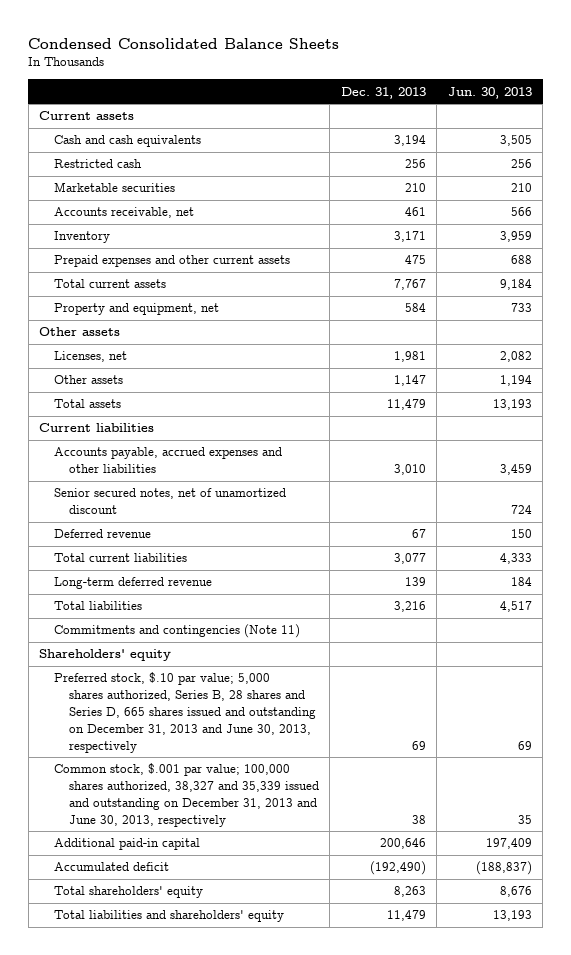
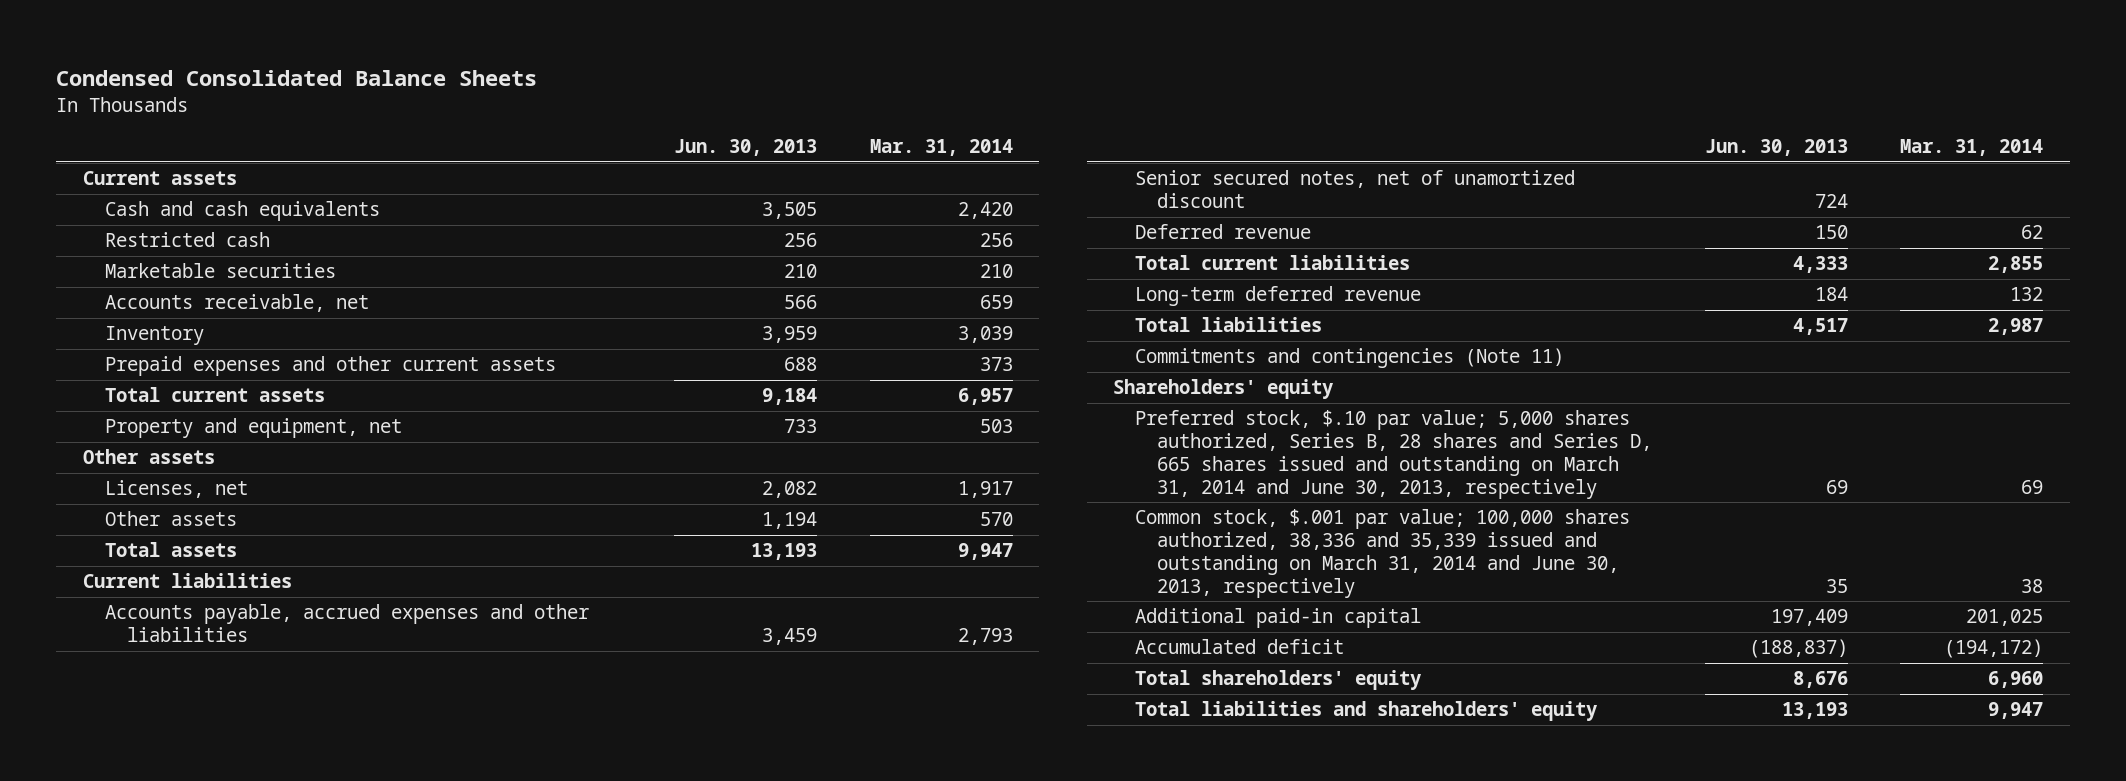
[340,86,426,99] Dec. 31, 2013 -> none
none -> [869,139,1013,157] Mar. 31, 2014
[53,672,316,753] Preferred stock, $.10 par value; 5,000 shares authorized, Series B, 28 shares and Series D, 665 shares issued and outstanding on December 31, 2013 and June 30, 2013, respectively -> [1135,410,1653,499] Preferred stock, $.10 par value; 5,000 shares authorized, Series B, 28 shares and Series D, 665 shares issued and outstanding on March 31, 2014 and June 30, 2013, respectively
[53,763,319,827] Common stock, $.001 par value; 100,000 shares authorized, 38,327 and 35,339 issued and outstanding on December 31, 2013 and June 30, 2013, respectively -> [1135,509,1631,598] Common stock, $.001 par value; 100,000 shares authorized, 38,336 and 35,339 issued and outstanding on March 31, 2014 and June 30, 2013, respectively

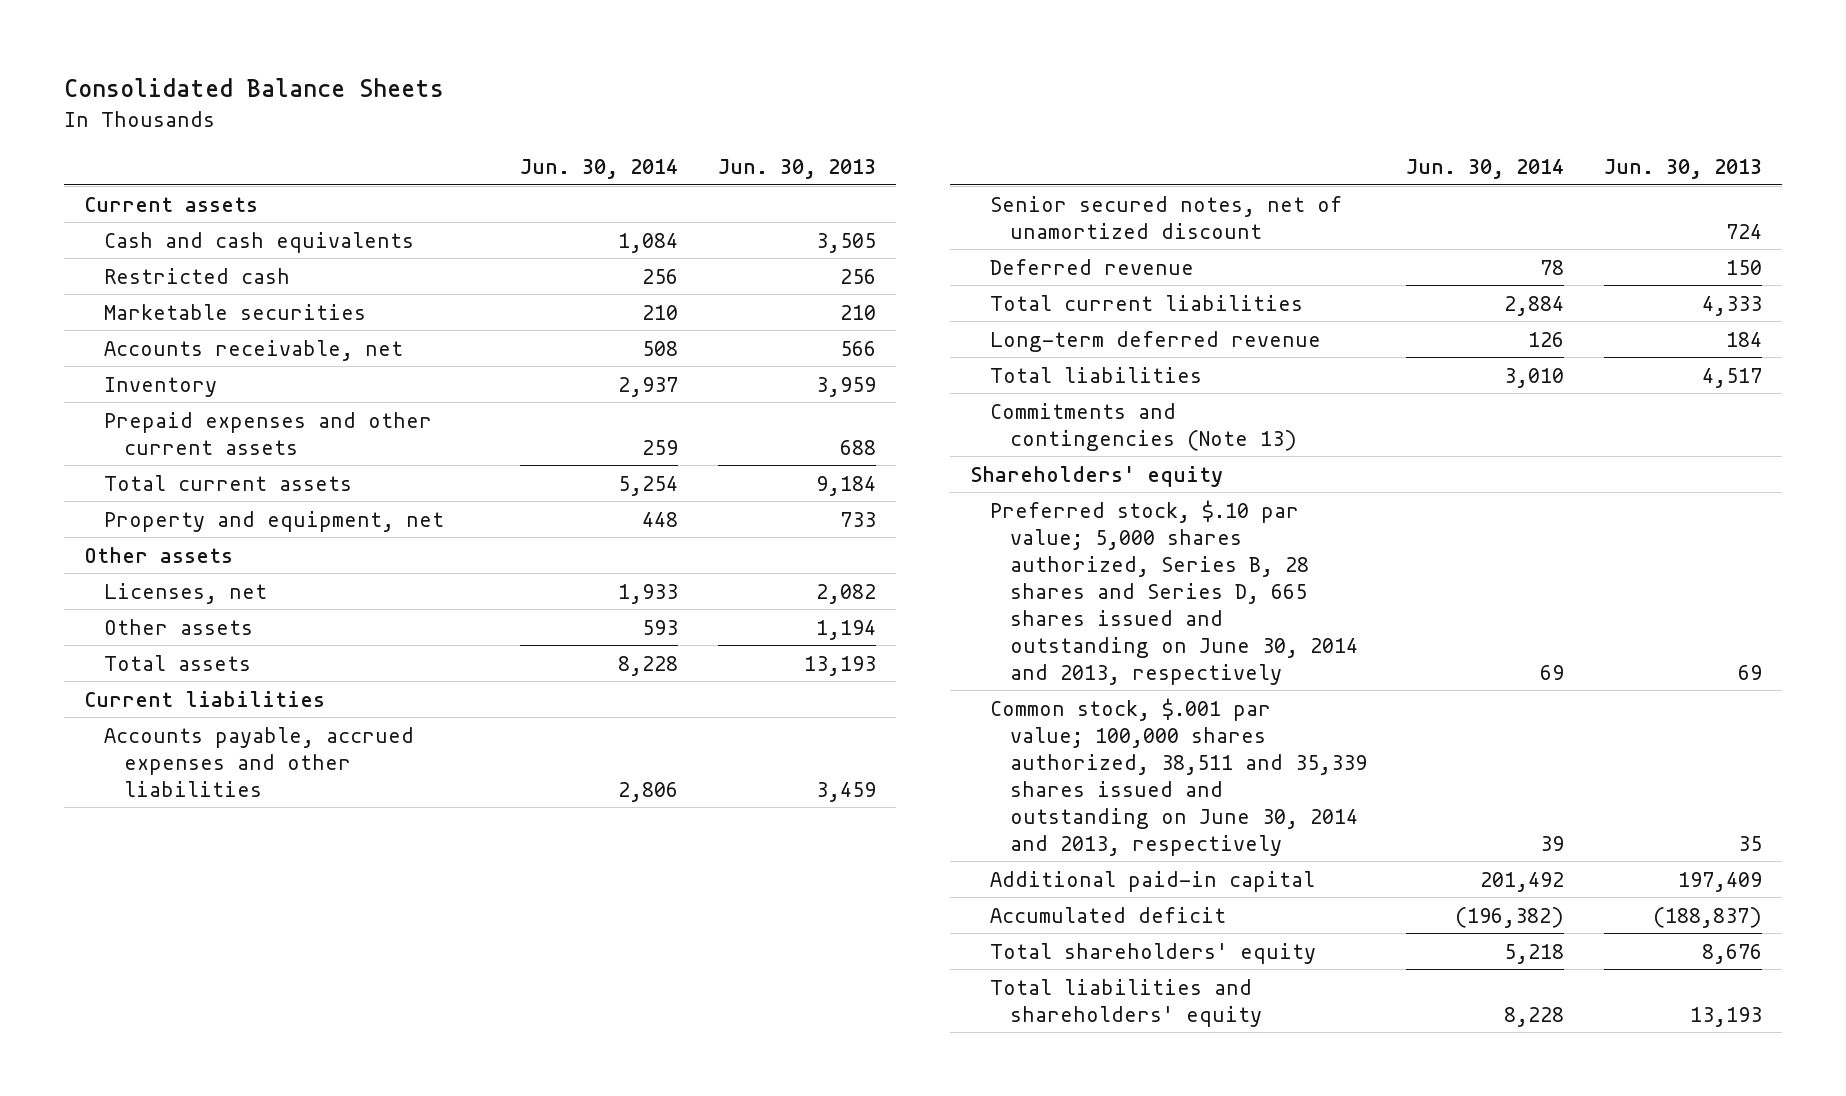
[56,69,538,86] Condensed Consolidated Balance Sheets -> [63,78,444,98] Consolidated Balance Sheets
[869,139,1013,157] Mar. 31, 2014 -> none
none -> [520,158,679,179] Jun. 30, 2014
[1135,348,1565,369] Commitments and contingencies (Note 11) -> [989,402,1297,451] Commitments and contingencies (Note 13)
[1135,410,1653,499] Preferred stock, $.10 par value; 5,000 shares authorized, Series B, 28 shares and Series D, 665 shares issued and outstanding on March 31, 2014 and June 30, 2013, respectively -> [989,499,1358,685] Preferred stock, $.10 par value; 5,000 shares authorized, Series B, 28 shares and Series D, 665 shares issued and outstanding on June 30, 2014 and 2013, respectively
[1135,509,1631,598] Common stock, $.001 par value; 100,000 shares authorized, 38,336 and 35,339 issued and outstanding on March 31, 2014 and June 30, 2013, respectively -> [989,697,1367,856] Common stock, $.001 par value; 100,000 shares authorized, 38,511 and 35,339 shares issued and outstanding on June 30, 2014 and 2013, respectively

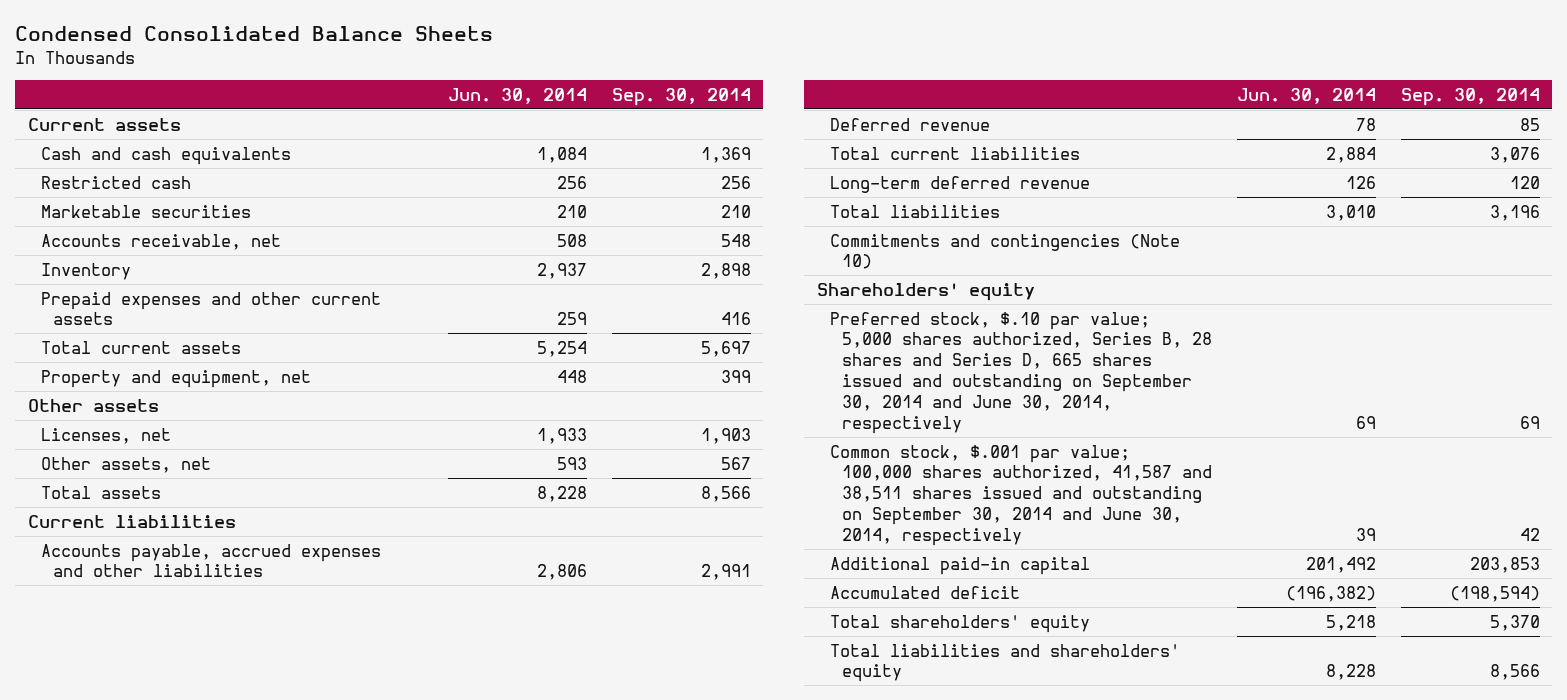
[63,78,444,98] Consolidated Balance Sheets -> [15,26,494,42] Condensed Consolidated Balance Sheets
[717,158,876,179] Jun. 30, 2013 -> none
none -> [611,87,751,106] Sep. 30, 2014
[103,618,253,635] Other assets -> [40,456,211,473] Other assets, net
[989,195,1342,239] Senior secured notes, net of unamortized discount -> none
[989,402,1297,451] Commitments and contingencies (Note 13) -> [829,233,1180,270] Commitments and contingencies (Note 10)
[989,499,1358,685] Preferred stock, $.10 par value; 5,000 shares authorized, Series B, 28 shares and Series D, 665 shares issued and outstanding on June 30, 2014 and 2013, respectively -> [829,311,1213,434] Preferred stock, $.10 par value; 5,000 shares authorized, Series B, 28 shares and Series D, 665 shares issued and outstanding on September 30, 2014 and June 30, 2014, respectively
[989,697,1367,856] Common stock, $.001 par value; 100,000 shares authorized, 38,511 and 35,339 shares issued and outstanding on June 30, 2014 and 2013, respectively -> [829,444,1213,546] Common stock, $.001 par value; 100,000 shares authorized, 41,587 and 38,511 shares issued and outstanding on September 30, 2014 and June 30, 2014, respectively

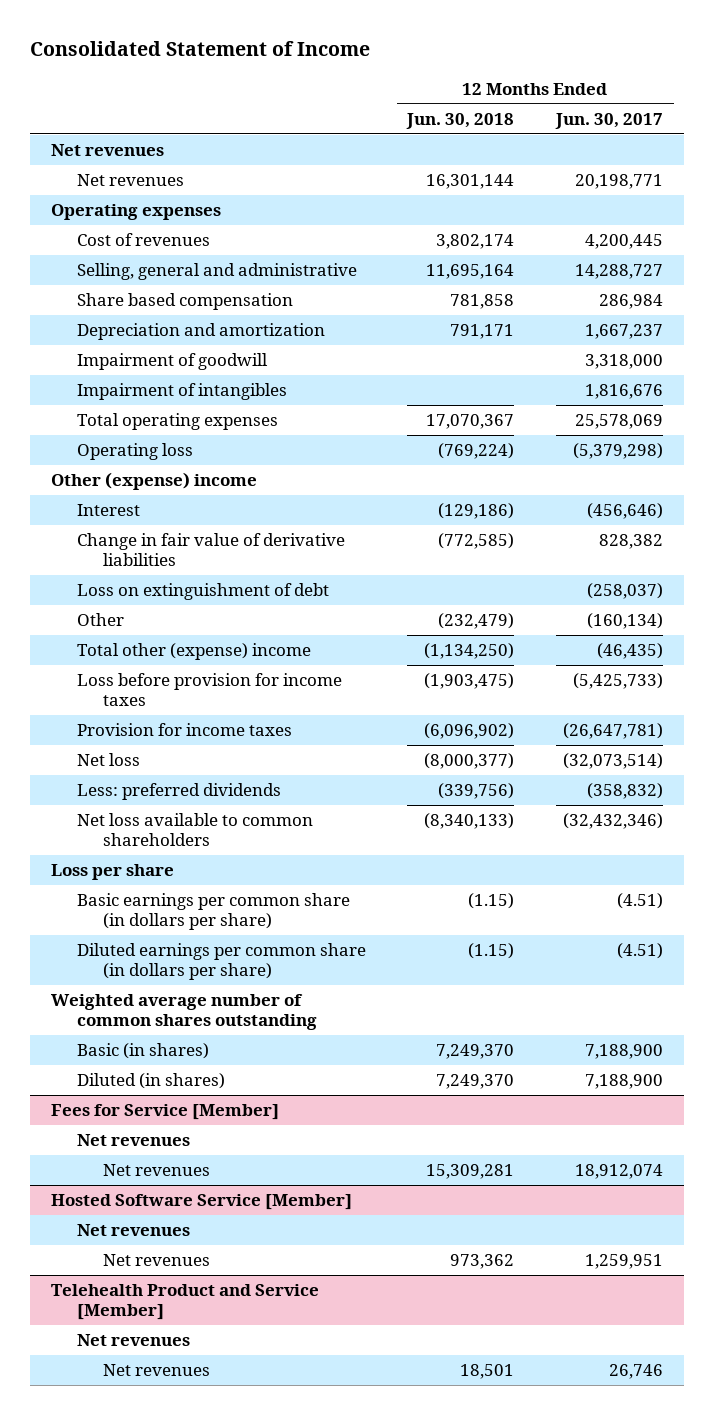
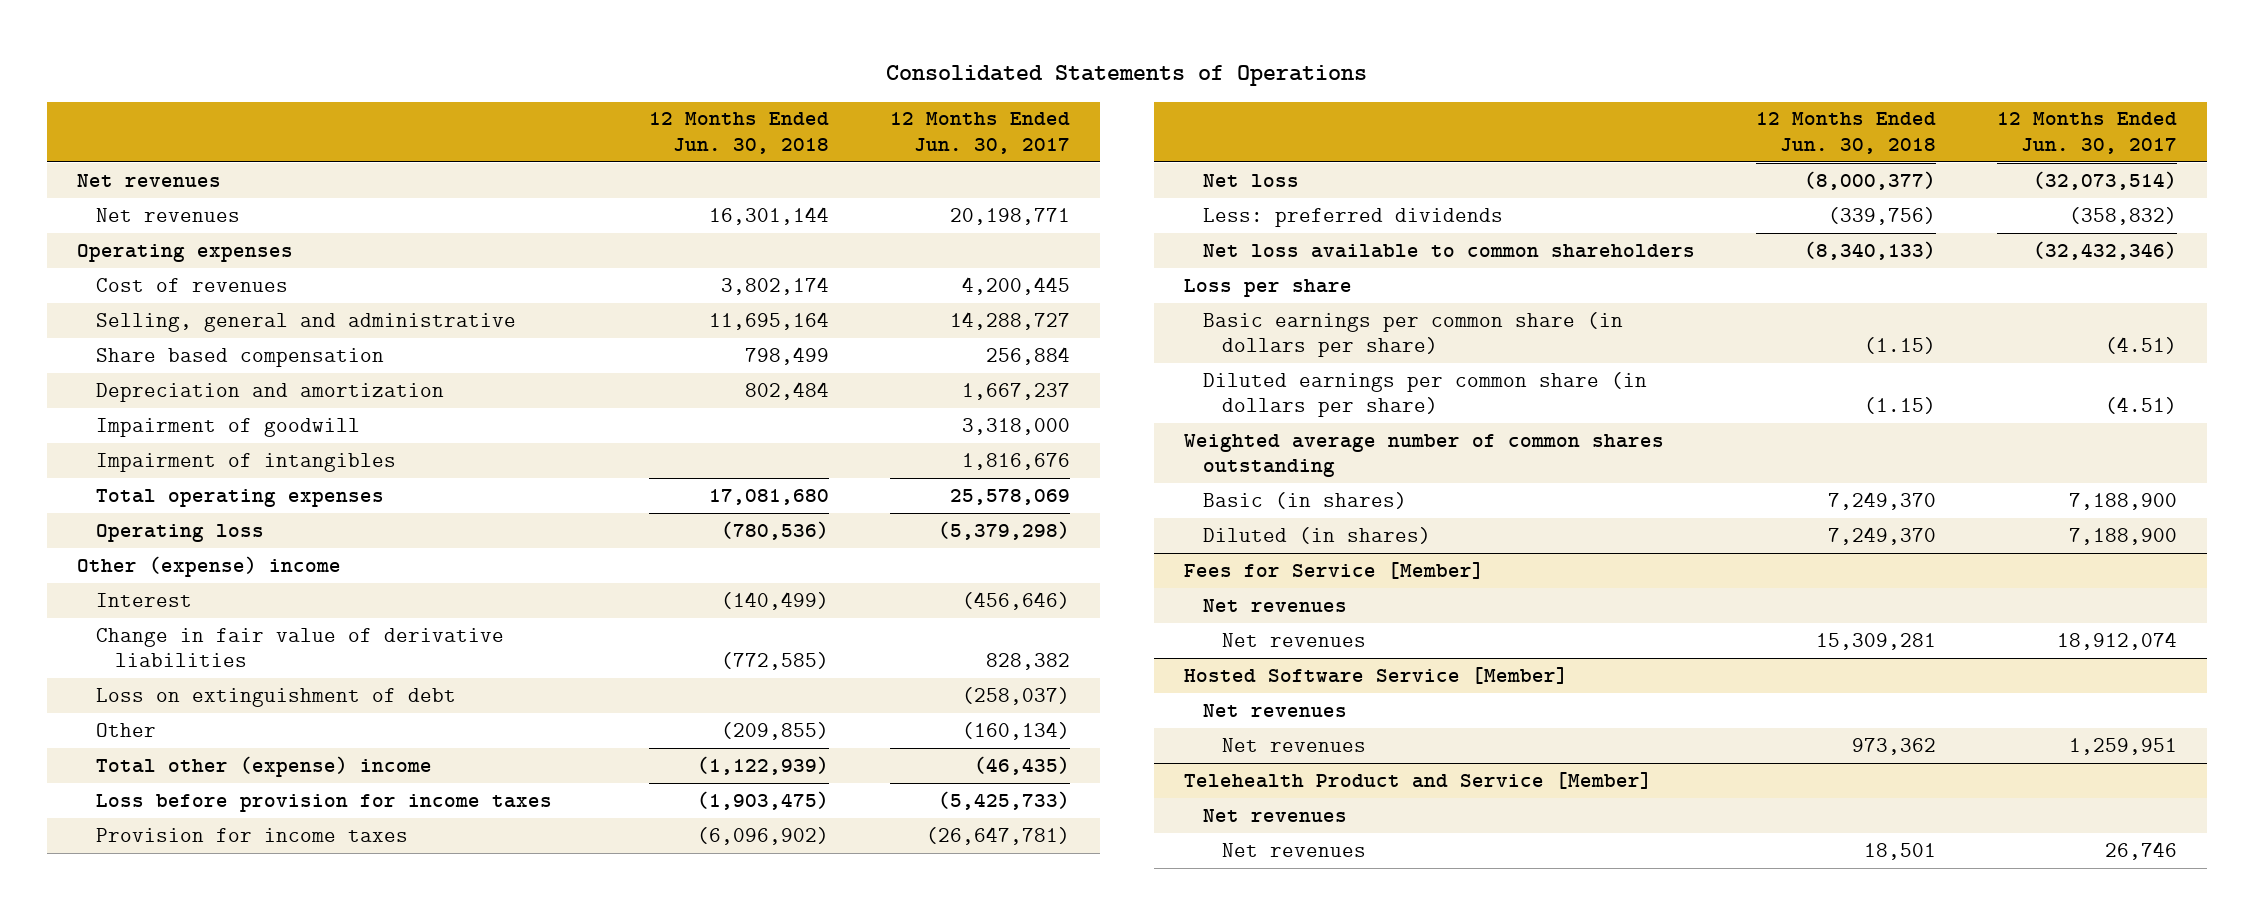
[30,41,371,57] Consolidated Statement of Income -> [885,65,1367,87] Consolidated Statements of Operations
[450,294,515,310] 781,858 -> [744,346,829,365] 798,499
[599,294,664,310] 286,984 -> [985,346,1070,365] 256,884
[450,324,515,340] 791,171 -> [744,381,829,400] 802,484
[426,414,515,430] 17,070,367 -> [708,488,829,505] 17,081,680
[438,443,515,460] (769,224) -> [720,520,829,540] (780,536)
[438,503,515,520] (129,186) -> [720,591,829,610] (140,499)
[438,613,515,630] (232,479) -> [720,721,829,740] (209,855)
[424,643,515,660] (1,134,250) -> [696,755,829,775] (1,122,939)

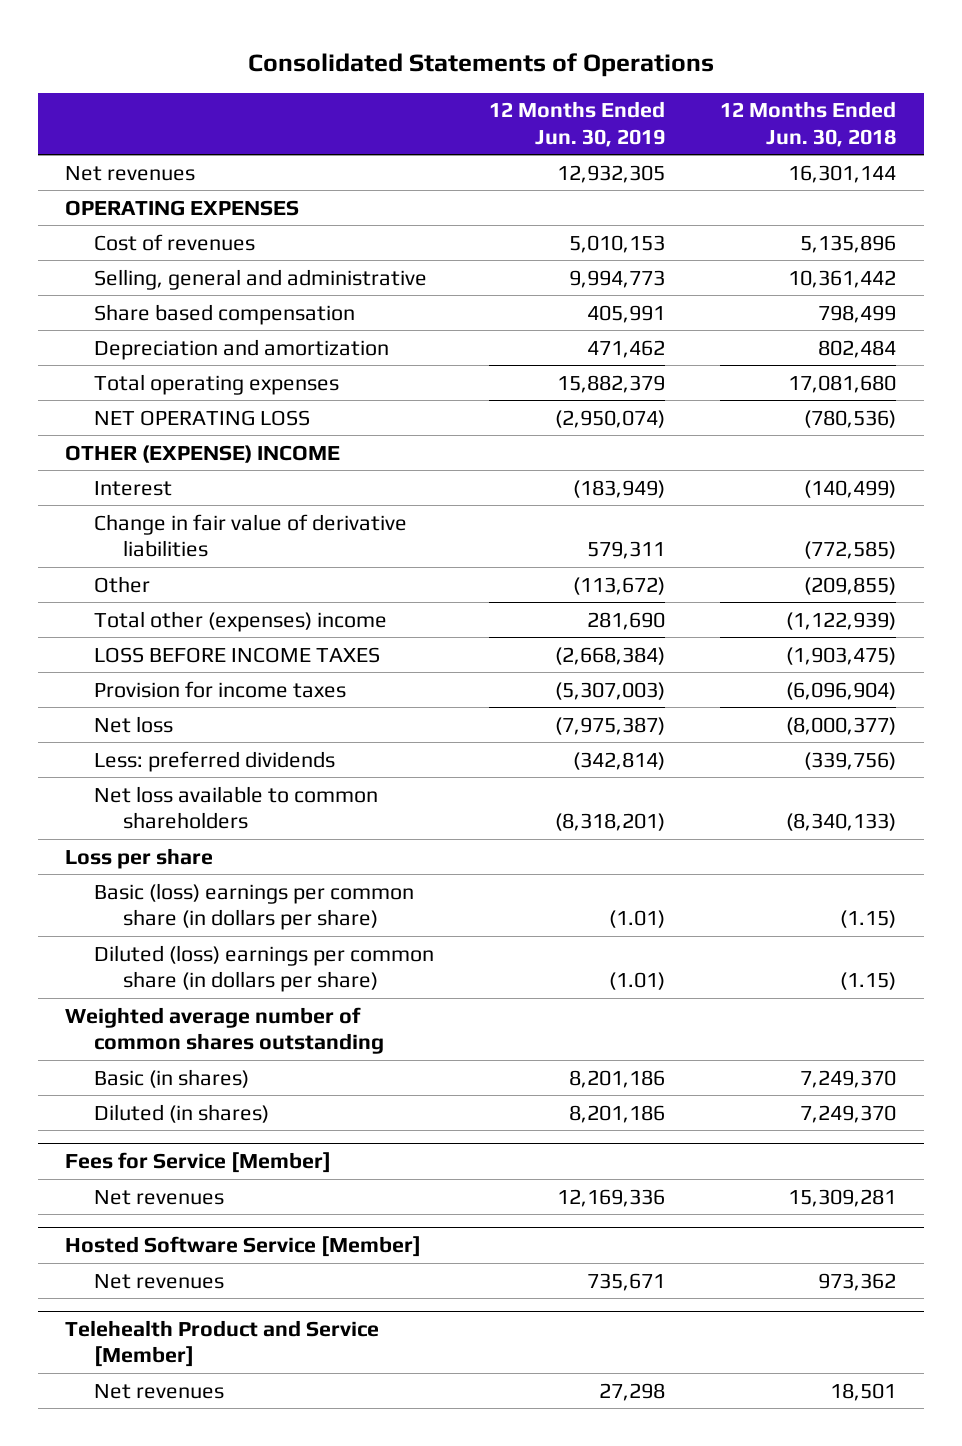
[889,112,1070,154] 12 Months Ended Jun. 30, 2017 -> none
none -> [489,101,666,147] 12 Months Ended Jun. 30, 2019
[77,173,222,187] Net revenues -> none
[77,243,294,262] Operating expenses -> [65,199,300,216] OPERATING EXPENSES
[720,276,829,295] 3,802,174 -> [800,234,897,253] 5,135,896
[708,311,829,330] 11,695,164 -> [788,269,897,288] 10,361,442
[95,417,360,437] Impairment of goodwill -> none
[95,452,396,472] Impairment of intangibles -> none
[95,523,264,542] Operating loss -> [93,409,310,426] NET OPERATING LOSS
[77,555,342,577] Other (expense) income -> [65,444,341,463] OTHER (EXPENSE) INCOME
[95,687,456,707] Loss on extinguishment of debt -> none
[95,755,432,777] Total other (expense) income -> [93,610,387,632] Total other (expenses) income
[95,793,552,812] Loss before provision for income taxes -> [93,646,380,663] LOSS BEFORE INCOME TAXES
[696,826,829,845] (6,096,902) -> [786,681,897,700] (6,096,904)
[1203,311,1624,358] Basic earnings per common share (in dollars per share) -> [93,882,414,931] Basic (loss) earnings per common share (in dollars per share)
[1203,371,1648,418] Diluted earnings per common share (in dollars per share) -> [93,944,434,993] Diluted (loss) earnings per common share (in dollars per share)
[1203,598,1348,612] Net revenues -> none
[1203,703,1348,717] Net revenues -> none
[1203,808,1348,822] Net revenues -> none

